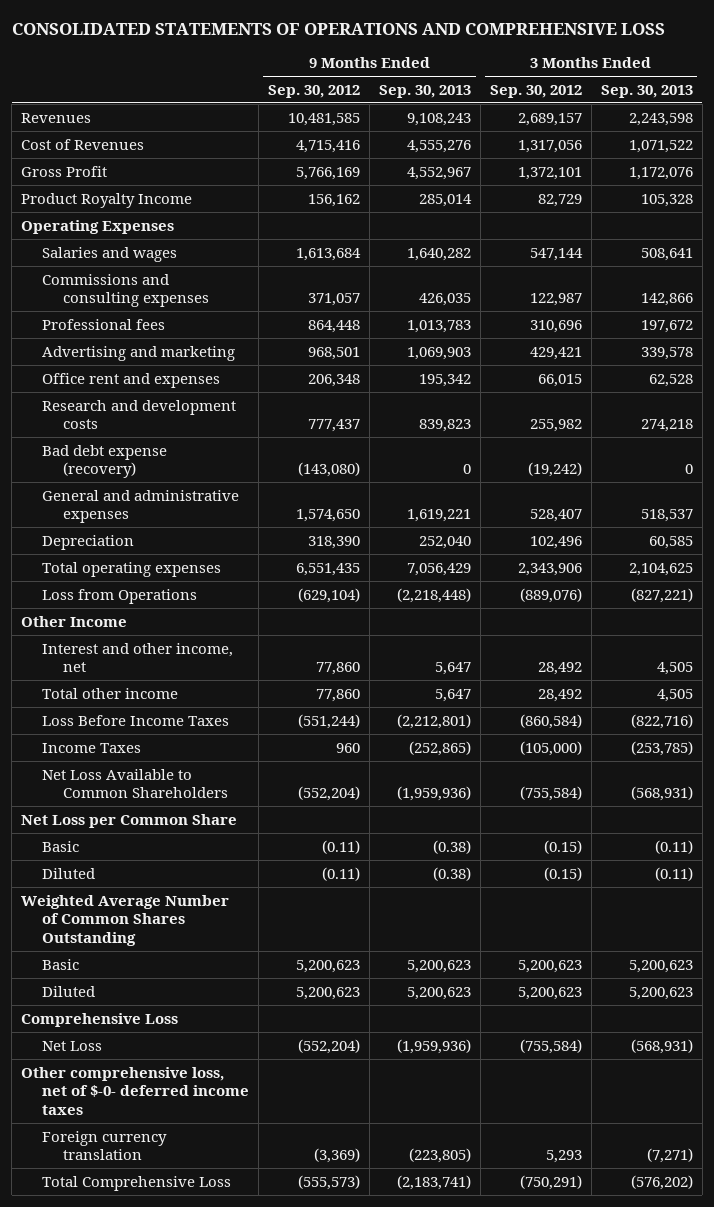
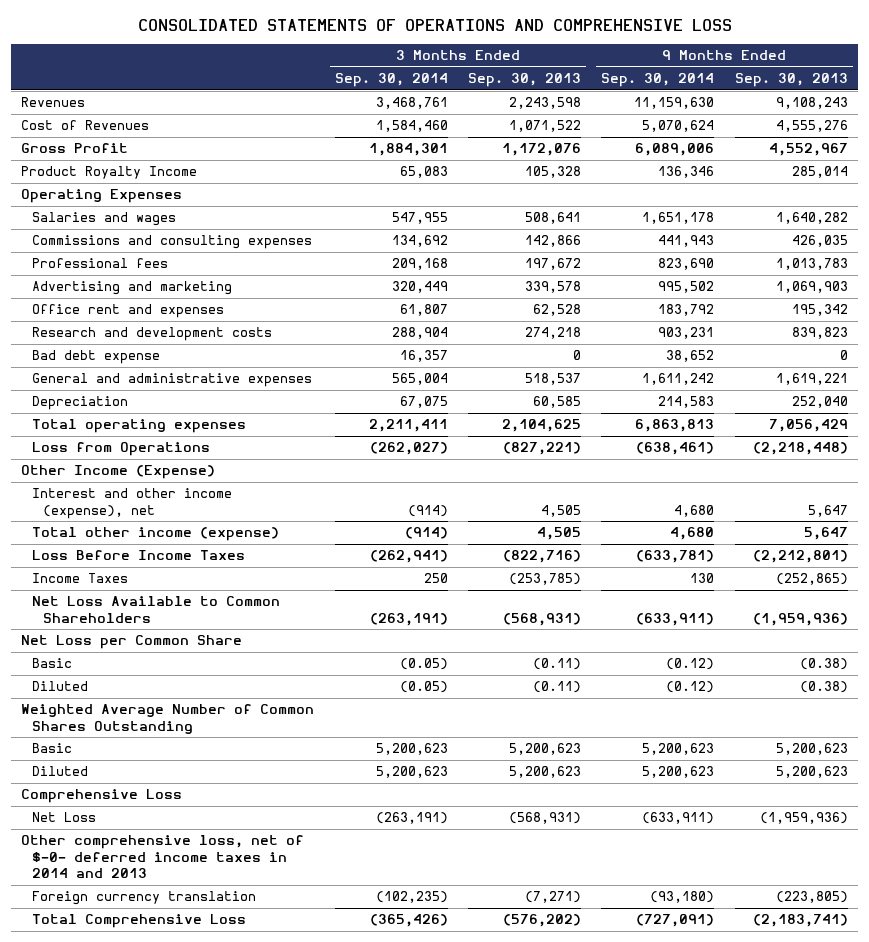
[268,84,361,98] Sep. 30, 2012 -> none
[489,84,582,98] Sep. 30, 2012 -> none
none -> [334,73,448,88] Sep. 30, 2014
none -> [601,73,715,88] Sep. 30, 2014
[42,444,168,479] Bad debt expense (recovery) -> [32,350,161,365] Bad debt expense
[21,615,128,627] Other Income -> [21,465,216,480] Other Income (Expense)
[42,642,234,673] Interest and other income, net -> [32,488,233,519] Interest and other income (expense), net
[42,687,179,699] Total other income -> [32,527,280,542] Total other income (expense)
[21,1066,250,1116] Other comprehensive loss, net of $-0- deferred income taxes -> [21,835,305,879] Other comprehensive loss, net of $-0- deferred income taxes in 2014 and 2013

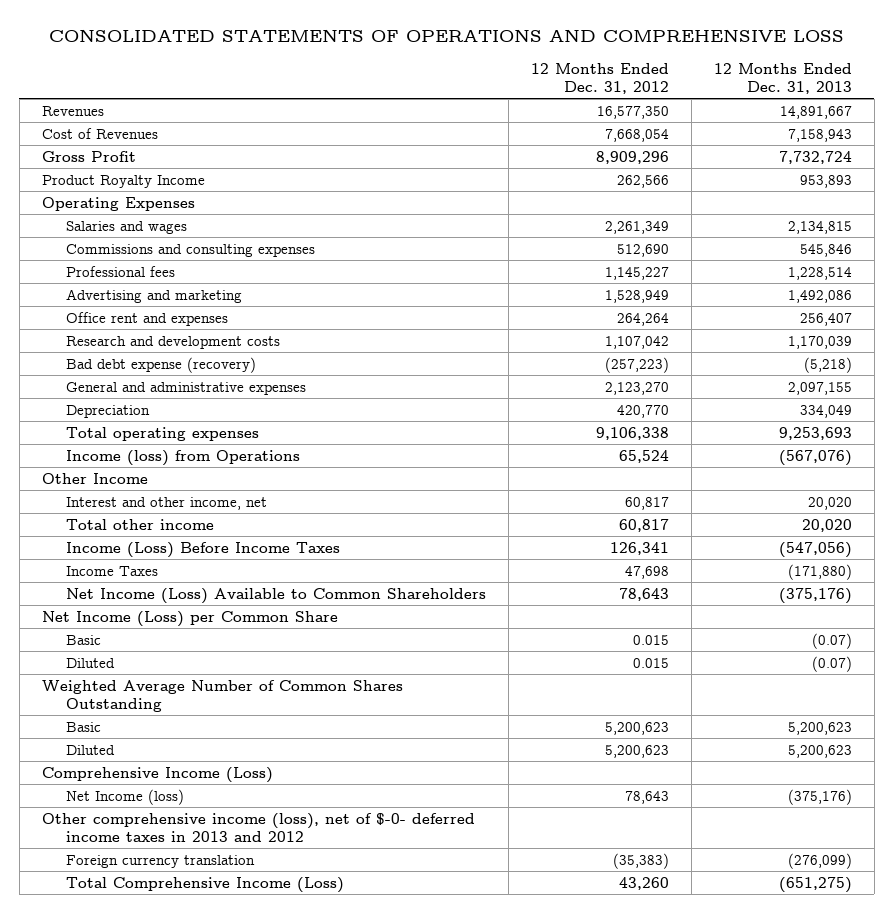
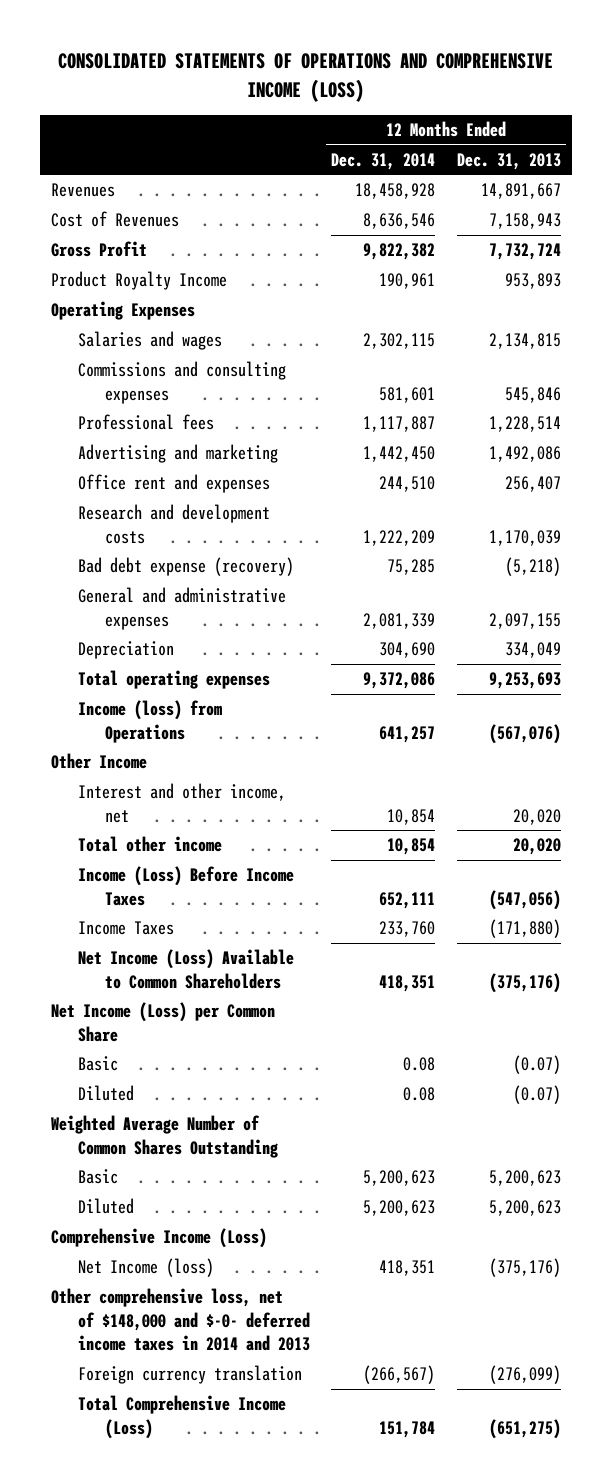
[48,29,844,43] CONSOLIDATED STATEMENTS OF OPERATIONS AND COMPREHENSIVE LOSS -> [57,53,553,102] CONSOLIDATED STATEMENTS OF OPERATIONS AND COMPREHENSIVE INCOME (LOSS)
[530,63,669,95] 12 Months Ended Dec. 31, 2012 -> none
none -> [331,152,436,170] Dec. 31, 2014
[41,812,475,842] Other comprehensive income (loss), net of $-0- deferred income taxes in 2013 and 2012 -> [50,1288,310,1352] Other comprehensive loss, net of $148,000 and $-0- deferred income taxes in 2014 and 2013

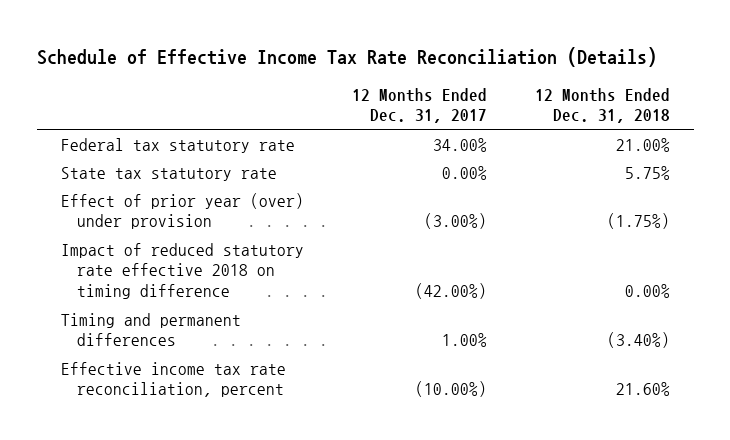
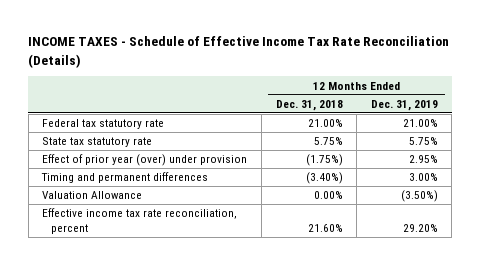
[36,47,657,68] Schedule of Effective Income Tax Rate Reconciliation (Details) -> [28,36,450,68] INCOME TAXES - Schedule of Effective Income Tax Rate Reconciliation (Details)
[351,87,487,124] 12 Months Ended Dec. 31, 2017 -> none
none -> [370,100,438,112] Dec. 31, 2019
[60,242,304,299] Impact of reduced statutory rate effective 2018 on timing difference -> none
none -> [42,191,143,200] Valuation Allowance

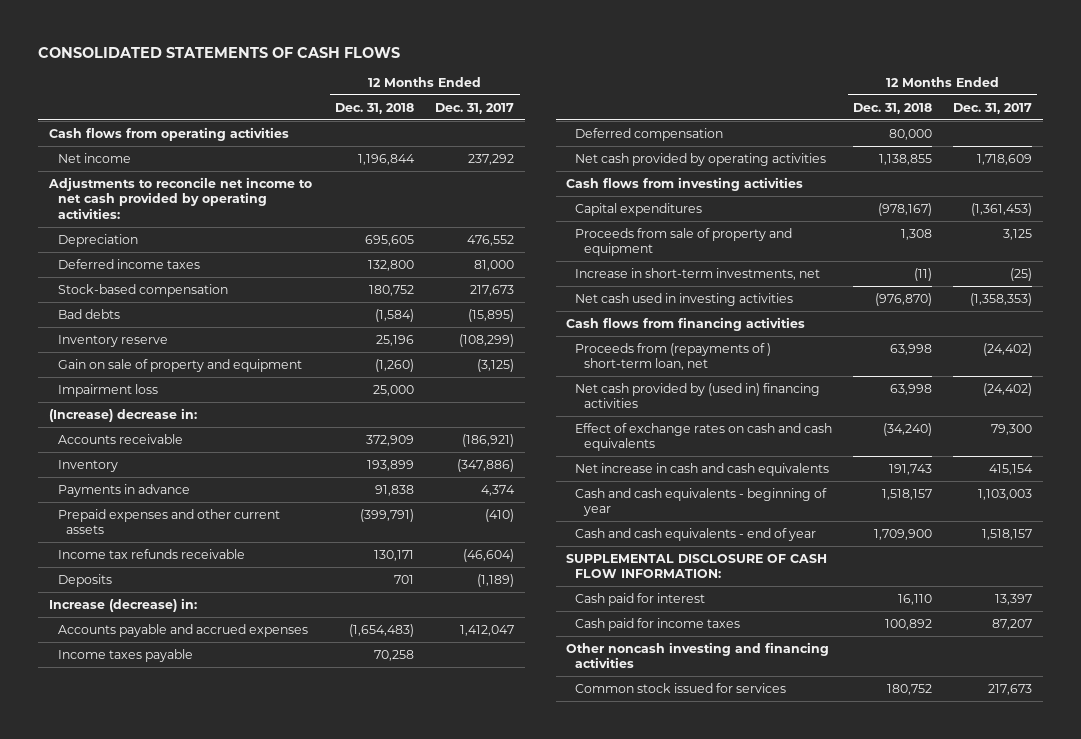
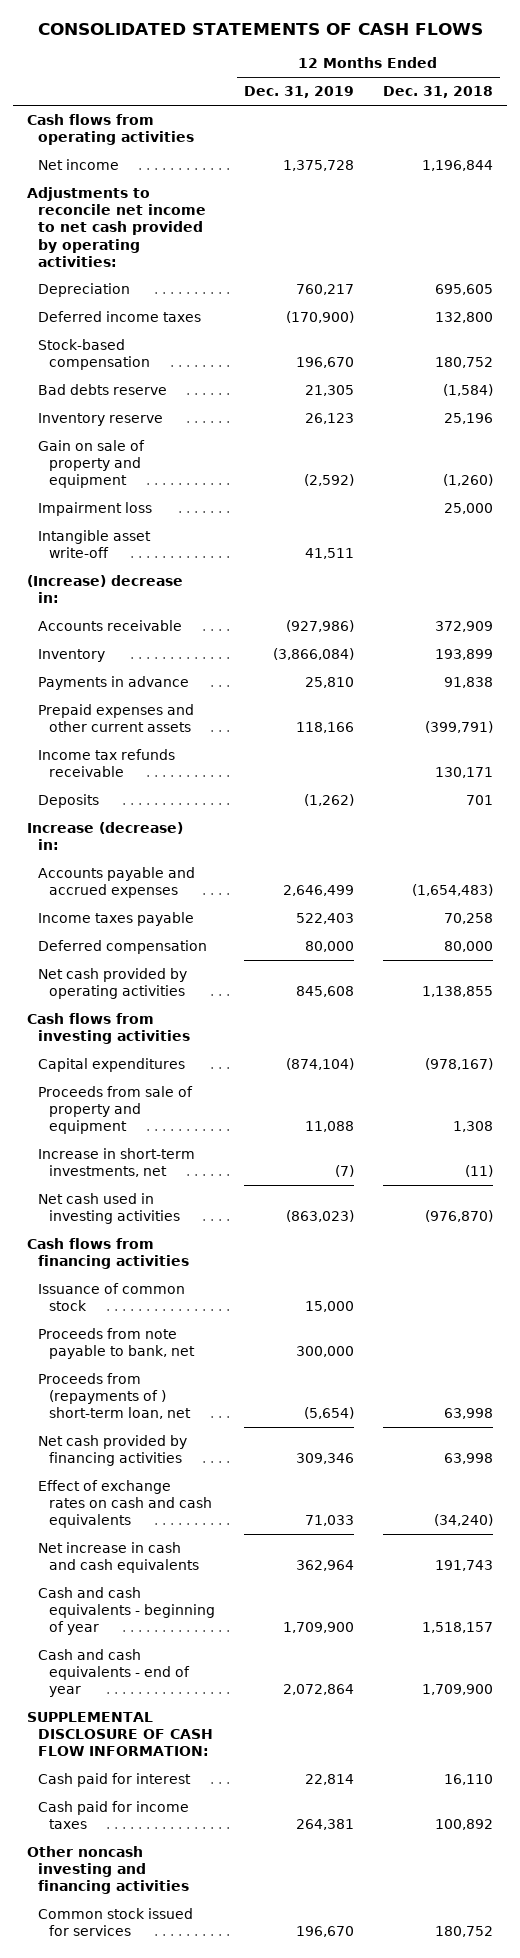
[435,102,515,114] Dec. 31, 2017 -> none
none -> [243,86,354,99] Dec. 31, 2019
[57,308,120,319] Bad debts -> [38,384,168,396] Bad debts reserve
none -> [38,530,152,559] Intangible asset write-off
none -> [38,1283,186,1312] Issuance of common stock
none -> [38,1328,196,1360] Proceeds from note payable to bank, net
[575,382,821,409] Net cash provided by (used in) financing activities -> [38,1435,188,1467] Net cash provided by financing activities

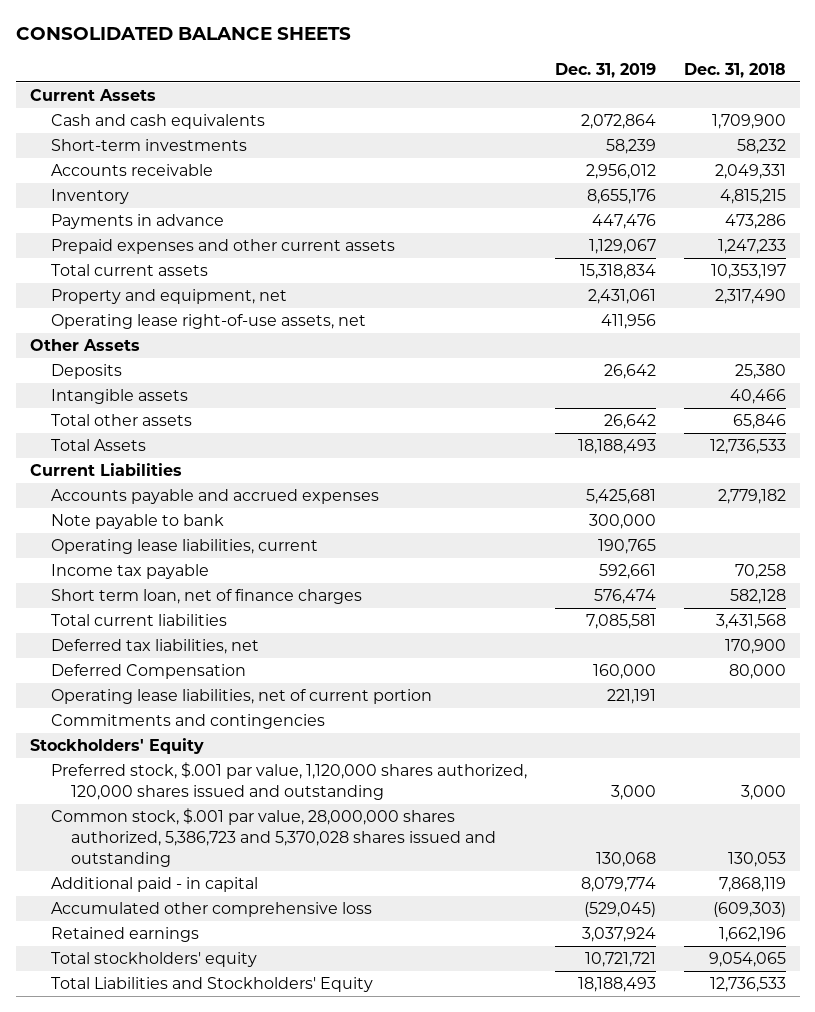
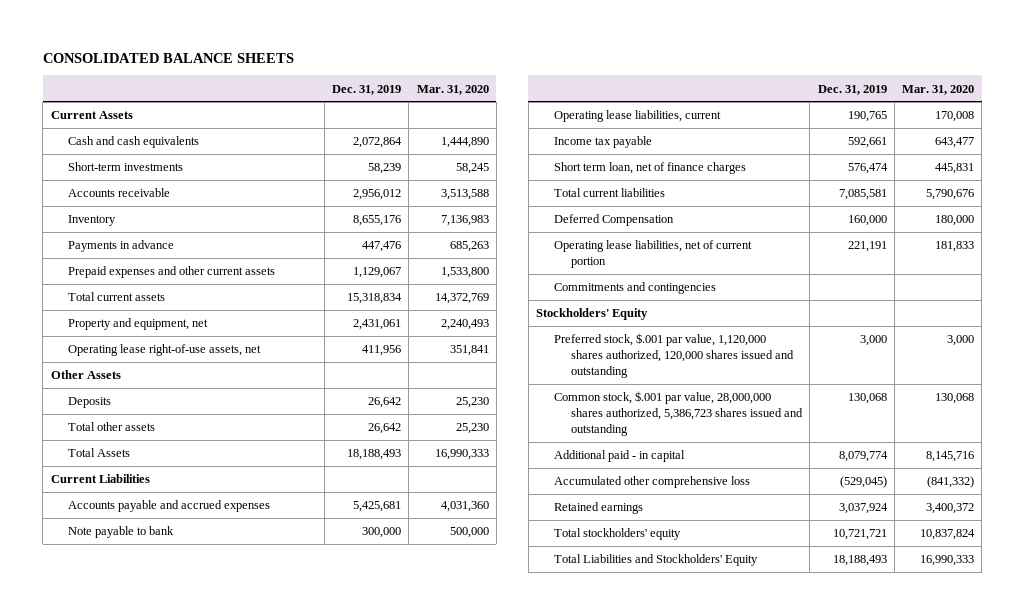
[683,62,786,78] Dec. 31, 2018 -> none
none -> [416,84,489,95] Mar. 31, 2020
[50,389,188,405] Intangible assets -> none
[50,639,259,655] Deferred tax liabilities, net -> none
[50,808,497,867] Common stock, $.001 par value, 28,000,000 shares authorized, 5,386,723 and 5,370,028 shares issued and outstanding -> [553,391,804,437] Common stock, $.001 par value, 28,000,000 shares authorized, 5,386,723 shares issued and outstanding

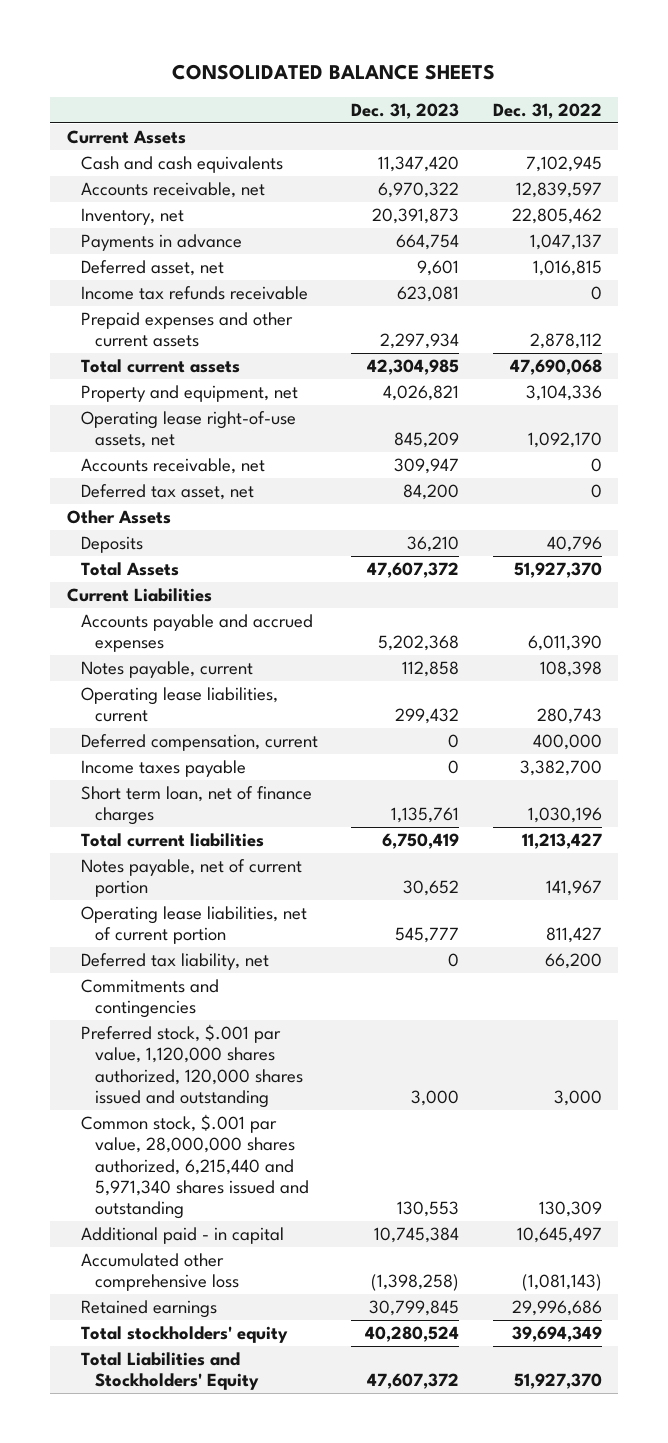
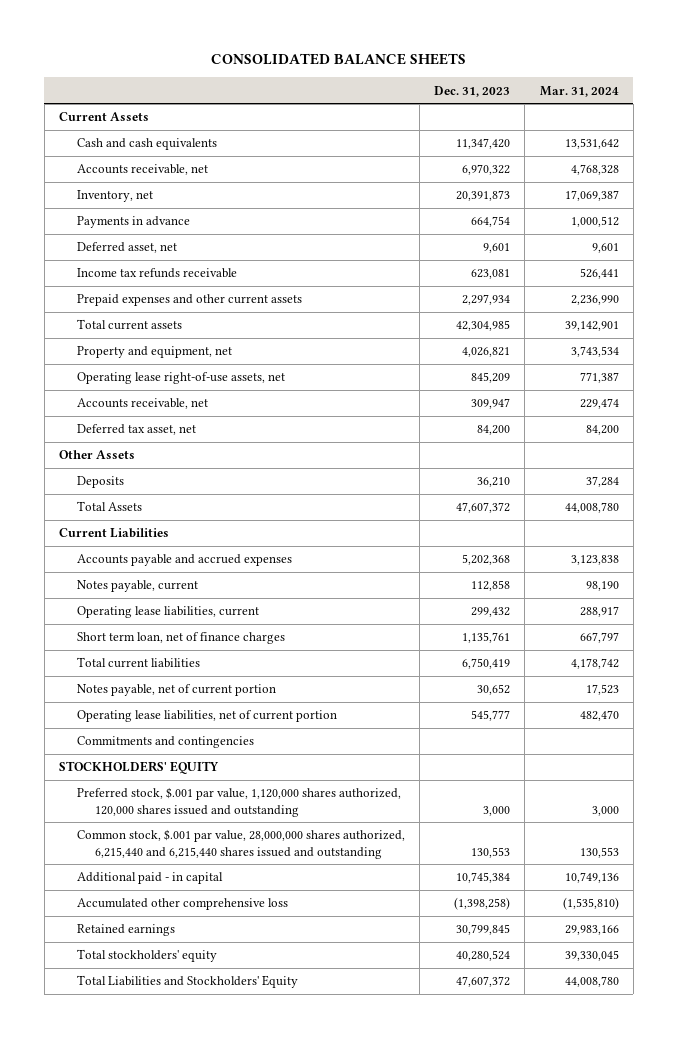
[492,102,602,119] Dec. 31, 2022 -> none
none -> [539,85,619,97] Mar. 31, 2024
[80,733,318,751] Deferred compensation, current -> none
[80,759,246,777] Income taxes payable -> none
[80,952,269,970] Deferred tax liability, net -> none
none -> [58,761,219,775] STOCKHOLDERS' EQUITY
[80,1113,310,1220] Common stock, $.001 par value, 28,000,000 shares authorized, 6,215,440 and 5,971,340 shares issued and outstanding -> [76,829,405,859] Common stock, $.001 par value, 28,000,000 shares authorized, 6,215,440 and 6,215,440 shares issued and outstanding

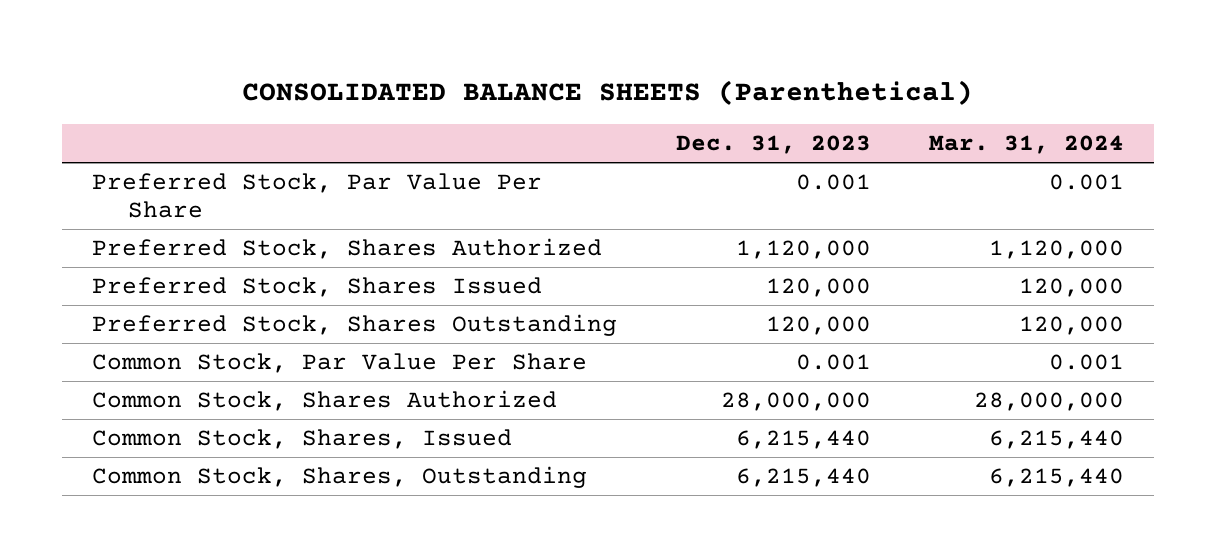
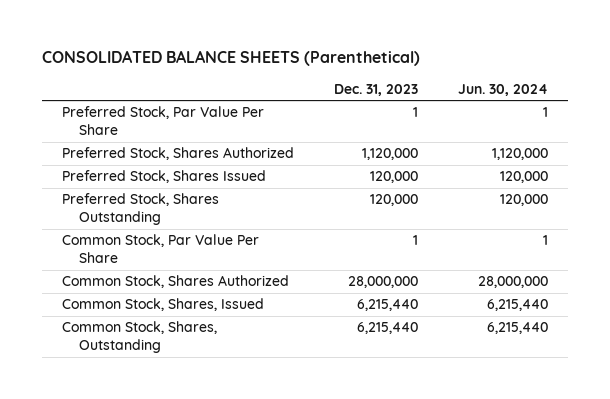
[929,135,1125,155] Mar. 31, 2024 -> none
none -> [458,83,549,96] Jun. 30, 2024
[795,173,871,190] 0.001 -> [413,107,419,118] 1
[795,353,871,370] 0.001 -> [413,235,419,246] 1

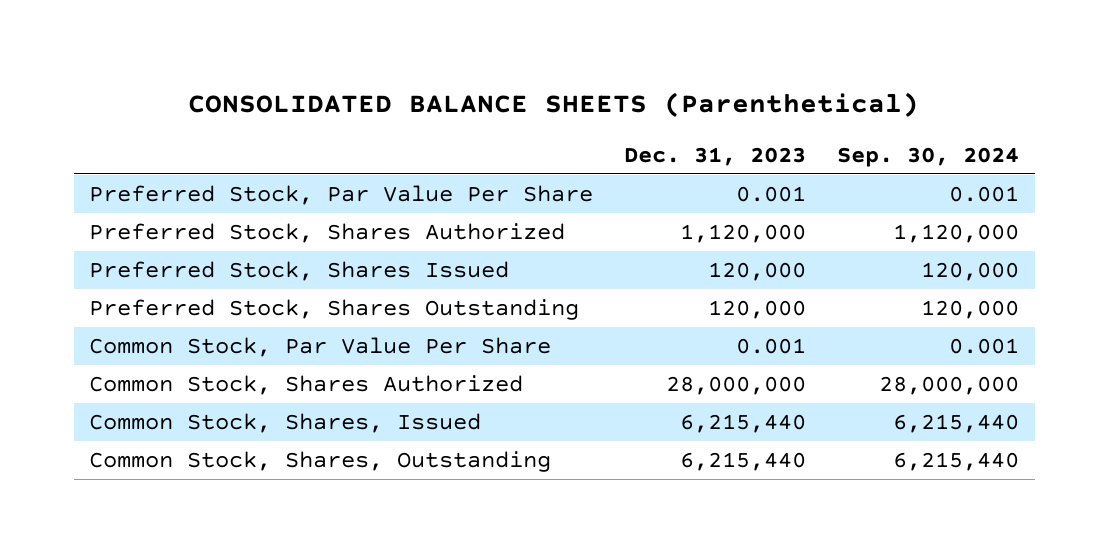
[458,83,549,96] Jun. 30, 2024 -> none
none -> [837,146,1020,167] Sep. 30, 2024
[413,107,419,118] 1 -> [736,186,807,203] 0.001
[413,235,419,246] 1 -> [736,338,807,355] 0.001

